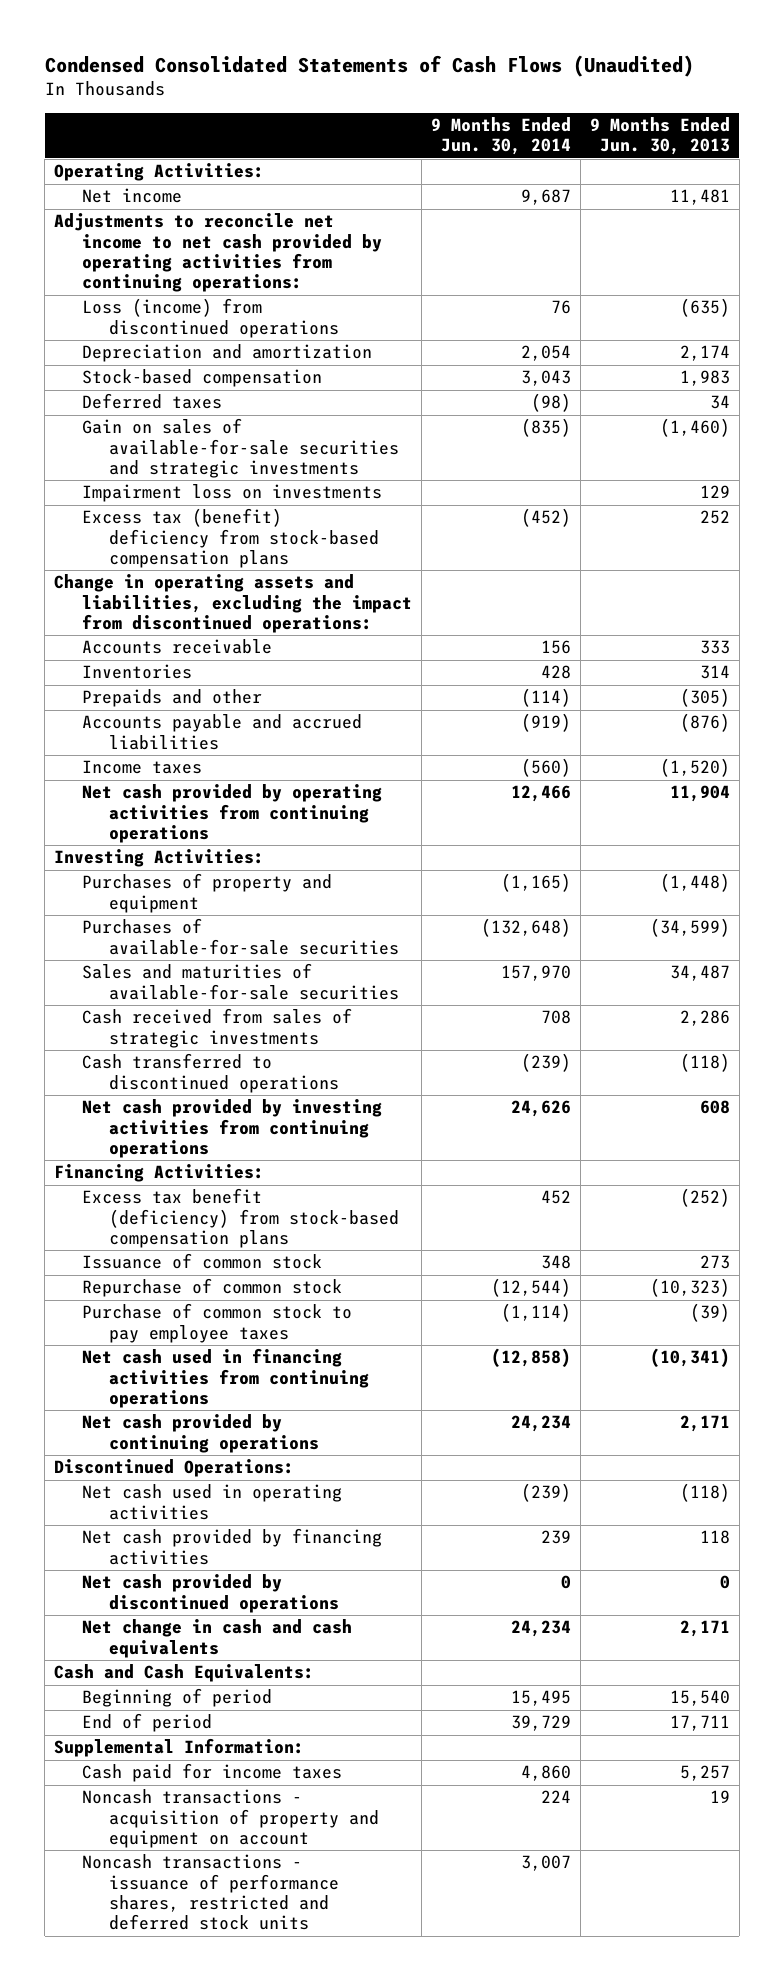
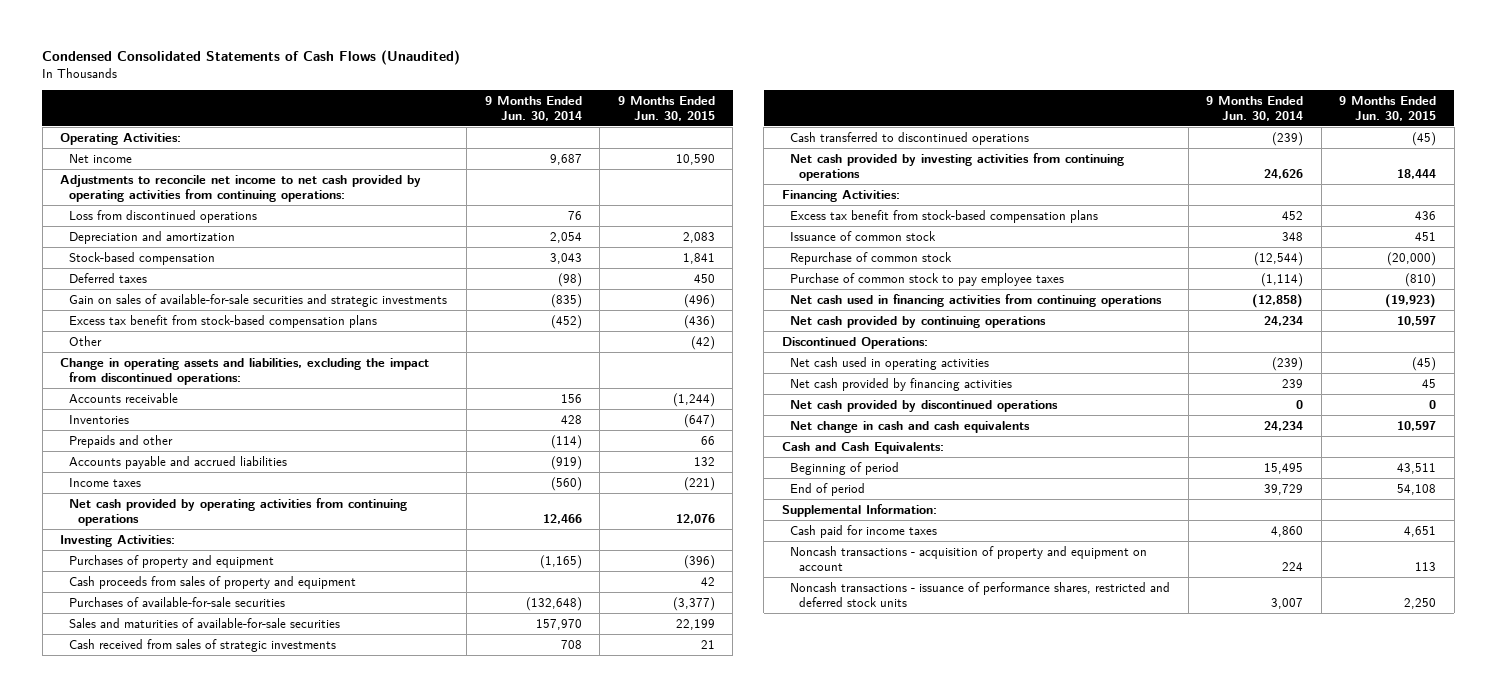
[589,117,730,156] 9 Months Ended Jun. 30, 2013 -> none
none -> [617,95,715,121] 9 Months Ended Jun. 30, 2015
[81,298,340,338] Loss (income) from discontinued operations -> [68,209,257,223] Loss from discontinued operations
[81,484,382,503] Impairment loss on investments -> none
[81,508,380,569] Excess tax (benefit) deficiency from stock-based compensation plans -> [68,314,377,328] Excess tax benefit from stock-based compensation plans
none -> [68,335,102,346] Other
none -> [68,575,356,589] Cash proceeds from sales of property and equipment
[81,1188,400,1249] Excess tax benefit (deficiency) from stock-based compensation plans -> [790,209,1099,223] Excess tax benefit from stock-based compensation plans

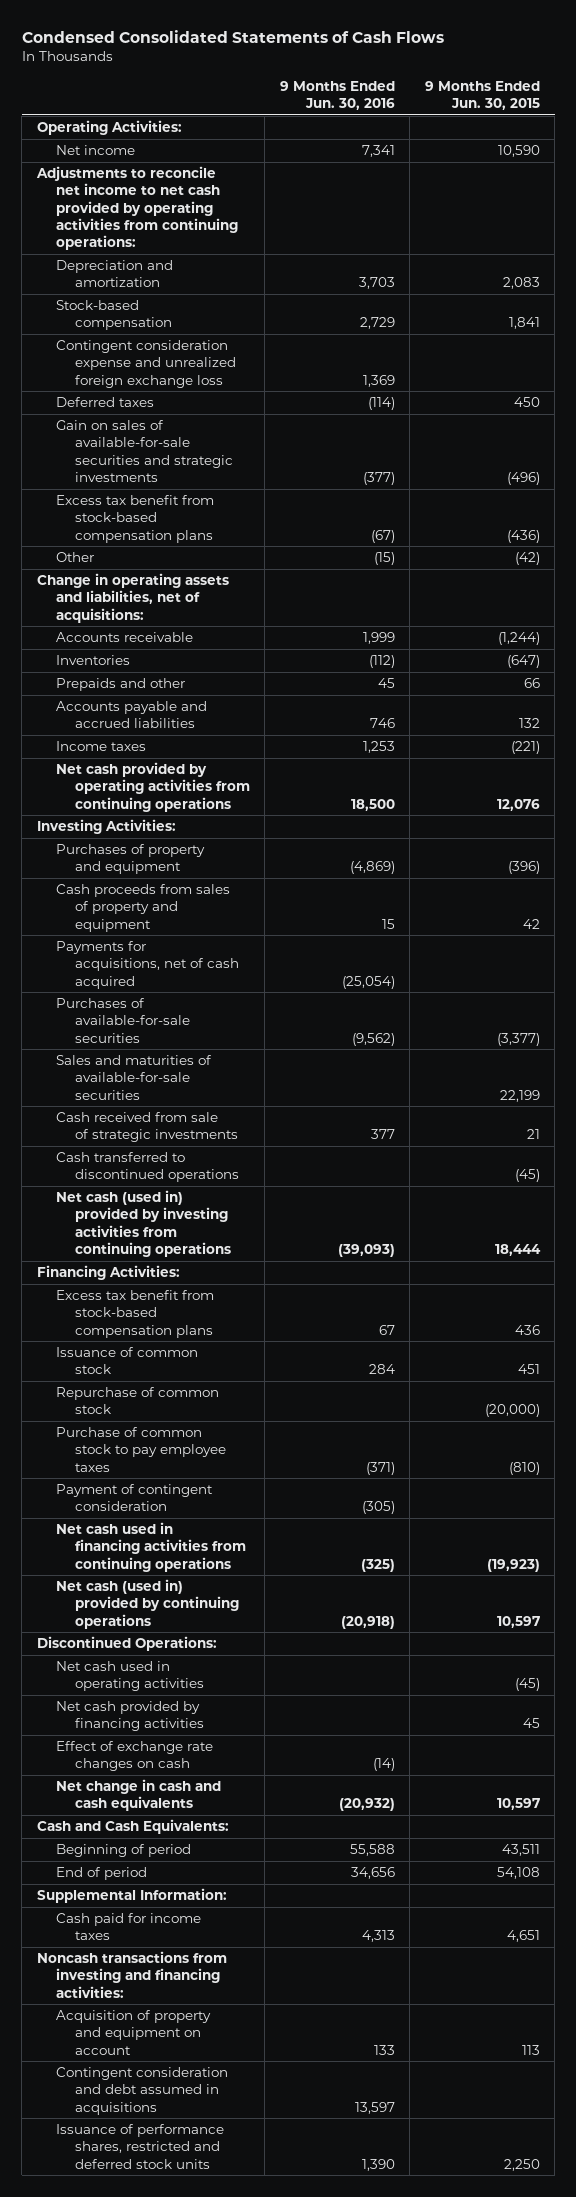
[42,50,461,66] Condensed Consolidated Statements of Cash Flows (Unaudited) -> [21,29,444,43] Condensed Consolidated Statements of Cash Flows
[484,95,582,121] 9 Months Ended Jun. 30, 2014 -> none
none -> [279,80,395,111] 9 Months Ended Jun. 30, 2016
[68,209,257,223] Loss from discontinued operations -> none
none -> [55,340,236,388] Contingent consideration expense and unrealized foreign exchange loss
[60,357,430,385] Change in operating assets and liabilities, excluding the impact from discontinued operations: -> [36,573,229,623] Change in operating assets and liabilities, net of acquisitions:
none -> [55,941,239,989] Payments for acquisitions, net of cash acquired
[68,638,336,652] Cash received from sales of strategic investments -> [55,1112,238,1143] Cash received from sale of strategic investments
[790,152,1125,181] Net cash provided by investing activities from continuing operations -> [55,1190,231,1258] Net cash (used in) provided by investing activities from continuing operations
none -> [55,1484,213,1512] Payment of contingent consideration
[790,315,1047,328] Net cash provided by continuing operations -> [55,1579,239,1629] Net cash (used in) provided by continuing operations
[790,399,1059,412] Net cash provided by discontinued operations -> none
none -> [55,1741,213,1772] Effect of exchange rate changes on cash
none -> [36,1951,227,1998] Noncash transactions from investing and financing activities:
[790,545,1148,571] Noncash transactions - acquisition of property and equipment on account -> [55,2010,211,2055] Acquisition of property and equipment on account
none -> [55,2067,228,2115] Contingent consideration and debt assumed in acquisitions
[790,581,1171,607] Noncash transactions - issuance of performance shares, restricted and deferred stock units -> [55,2124,224,2169] Issuance of performance shares, restricted and deferred stock units

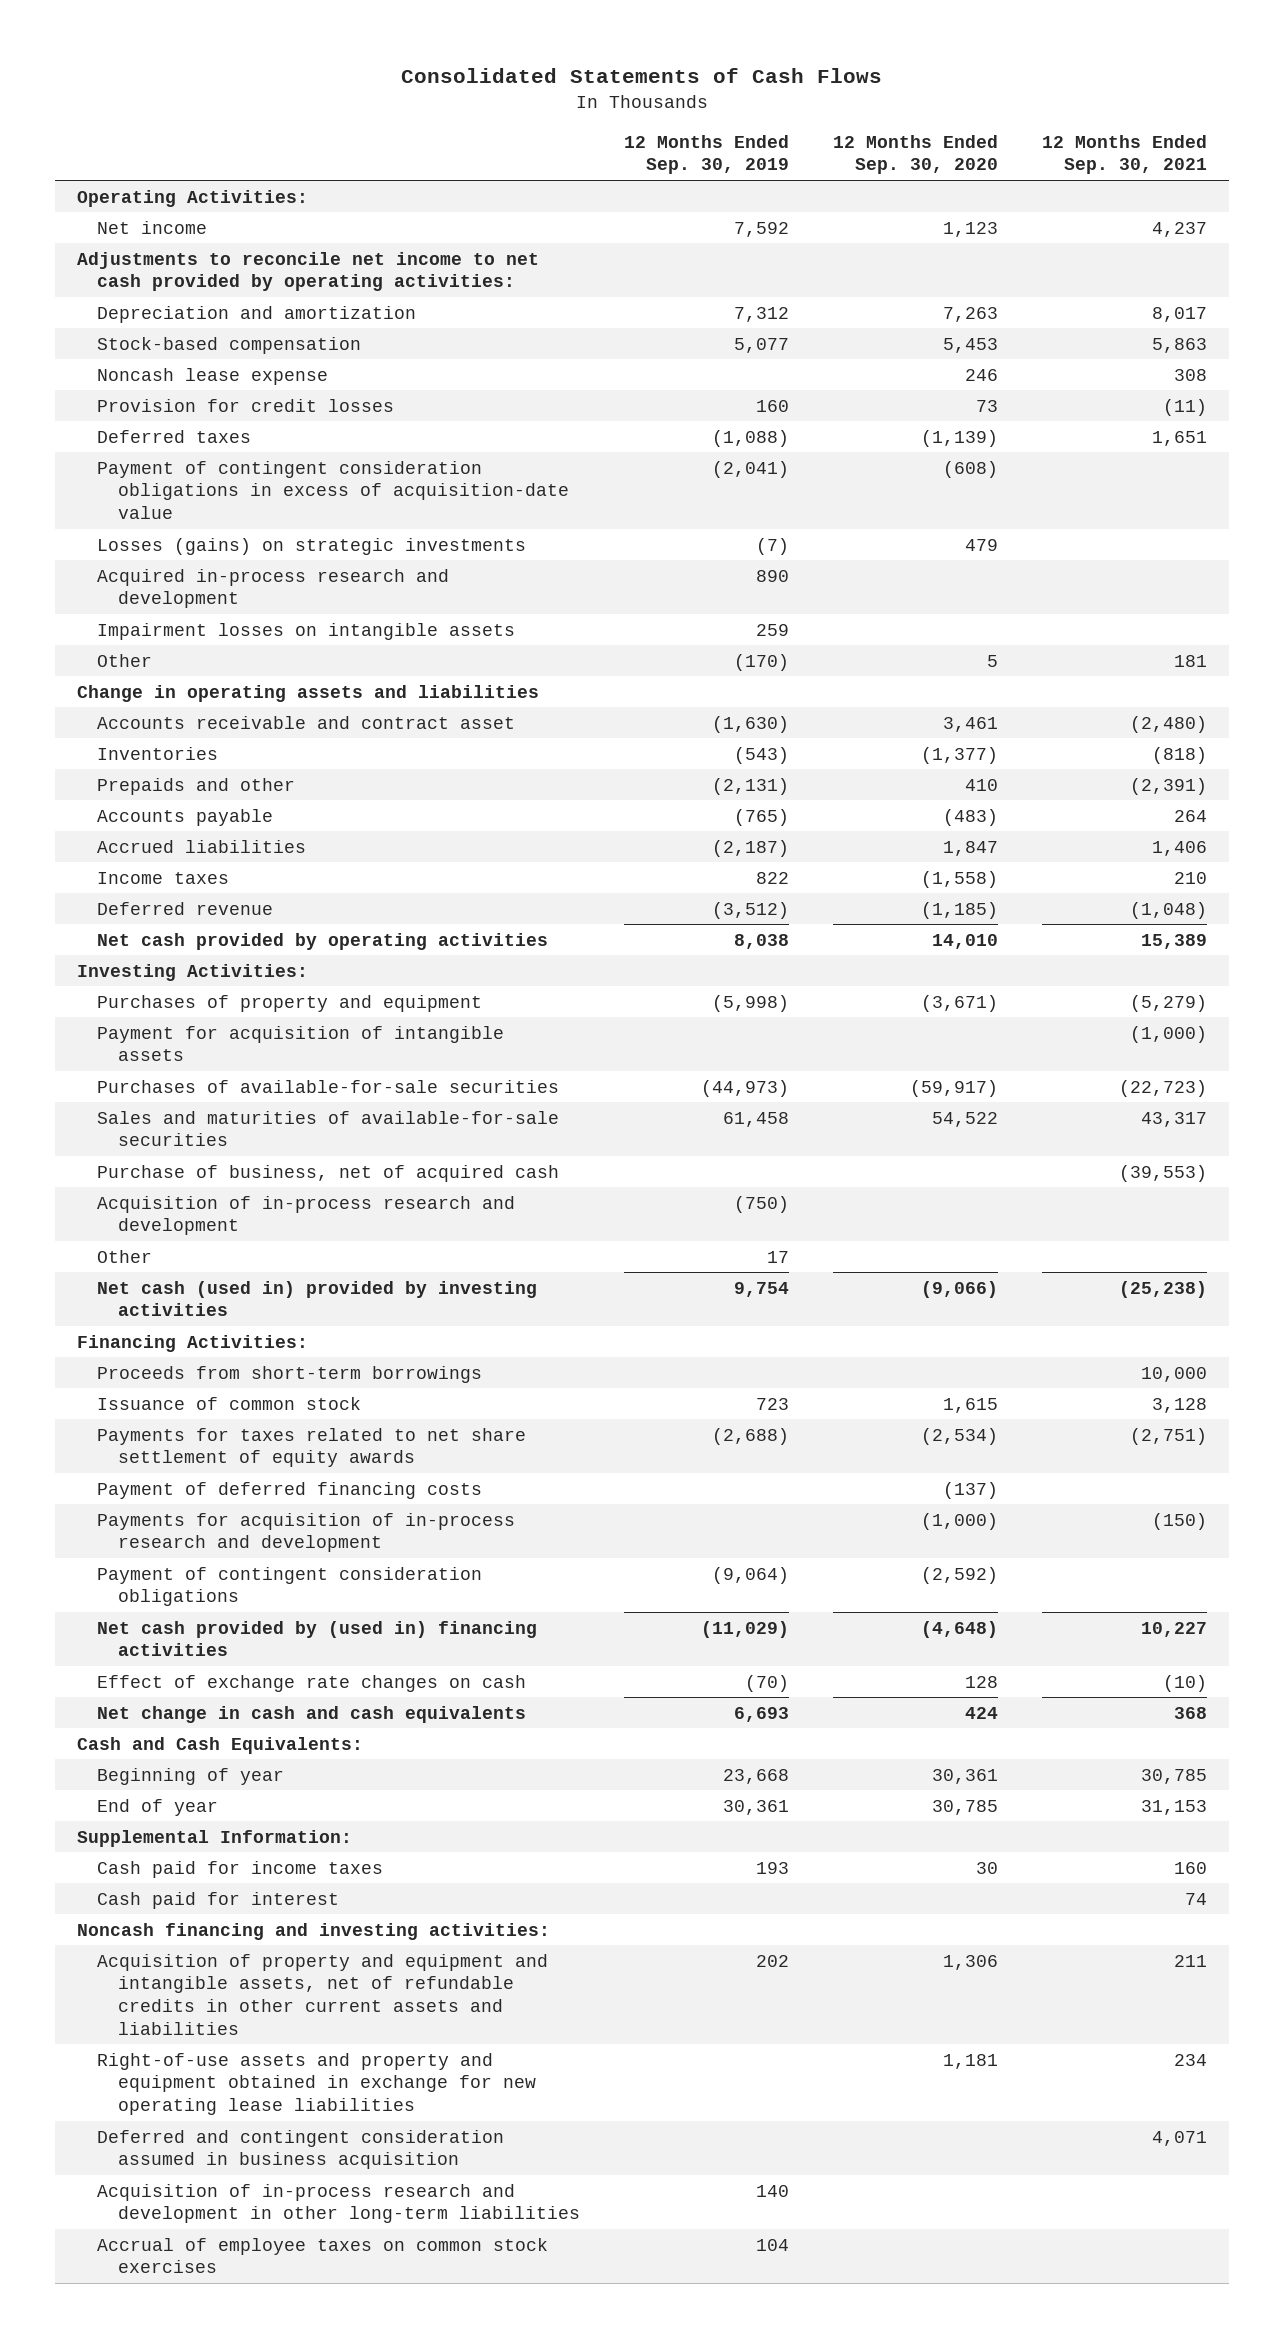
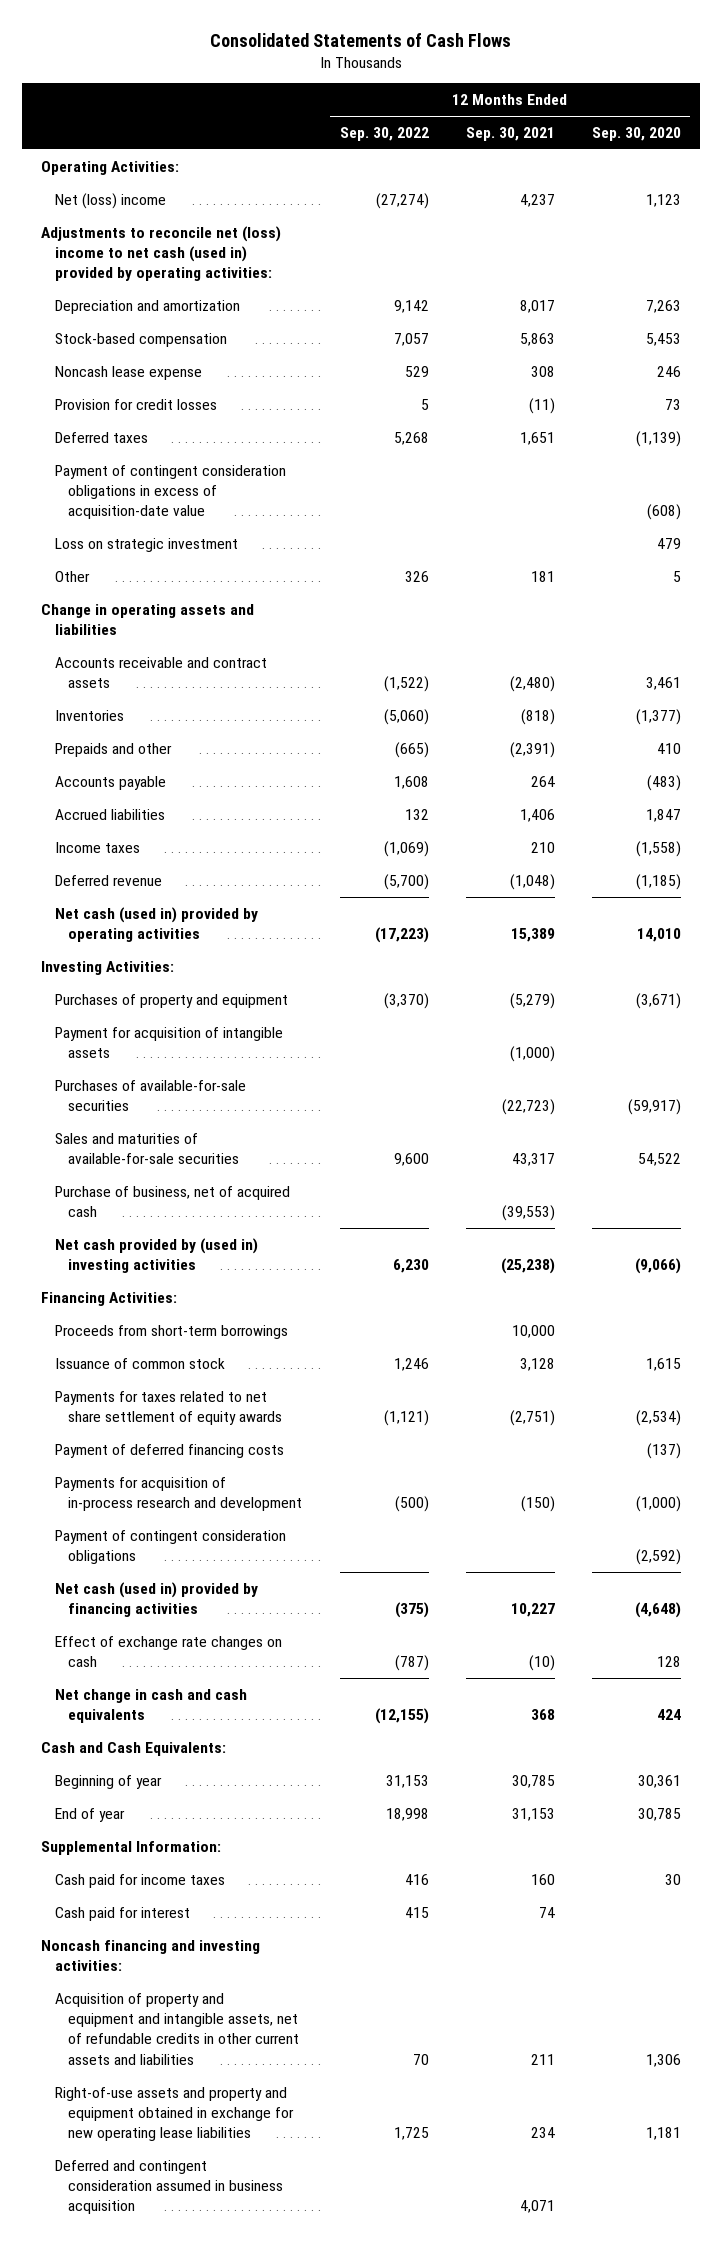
[623,134,789,175] 12 Months Ended Sep. 30, 2019 -> none
none -> [339,126,429,141] Sep. 30, 2022
[97,220,208,234] Net income -> [54,192,166,209] Net (loss) income
[77,251,540,292] Adjustments to reconcile net income to net cash provided by operating activities: -> [41,225,282,282] Adjustments to reconcile net (loss) income to net cash (used in) provided by operating activities:
[97,568,450,609] Acquired in-process research and development -> none
[97,622,516,640] Impairment losses on intangible assets -> none
[97,537,527,555] Losses (gains) on strategic investments -> [54,537,238,552] Loss on strategic investment
[97,715,516,729] Accounts receivable and contract asset -> [54,656,267,689] Accounts receivable and contract assets
[97,932,549,950] Net cash provided by operating activities -> [54,906,258,943] Net cash (used in) provided by operating activities
[97,1195,516,1236] Acquisition of in-process research and development -> none
[97,1249,153,1263] Other -> none
[97,1280,538,1317] Net cash (used in) provided by investing activities -> [54,1237,258,1274] Net cash provided by (used in) investing activities
[97,1620,538,1657] Net cash provided by (used in) financing activities -> [54,1581,258,1618] Net cash (used in) provided by financing activities
[97,2183,580,2224] Acquisition of in-process research and development in other long-term liabilities -> none
[97,2237,549,2274] Accrual of employee taxes on common stock exercises -> none

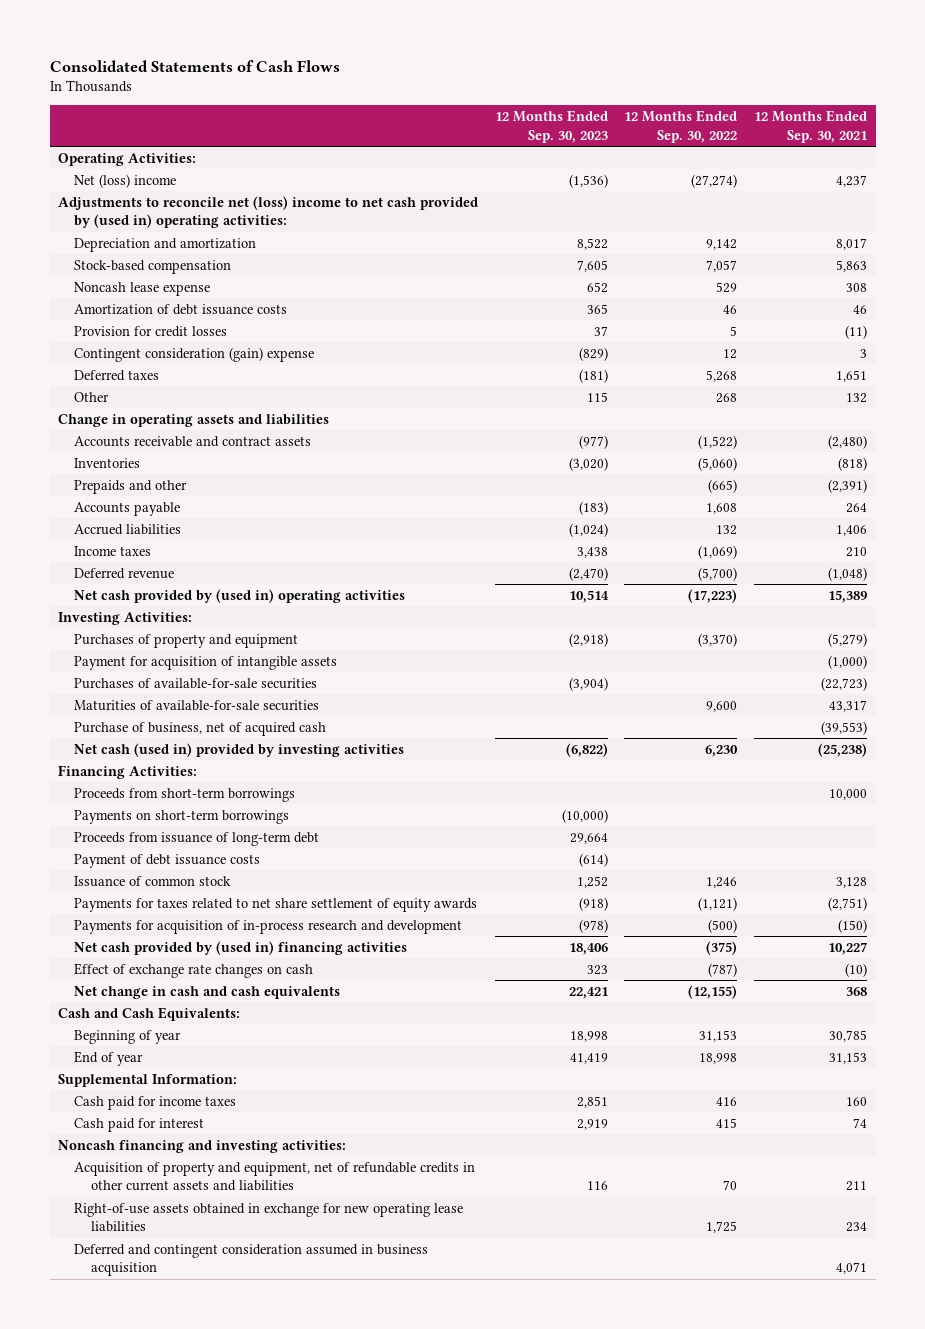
[592,126,682,141] Sep. 30, 2020 -> none
none -> [494,110,608,143] 12 Months Ended Sep. 30, 2023
[41,225,282,282] Adjustments to reconcile net (loss) income to net cash (used in) provided by operating activities: -> [57,195,478,229] Adjustments to reconcile net (loss) income to net cash provided by (used in) operating activities:
none -> [74,303,288,315] Amortization of debt issuance costs
none -> [74,346,315,362] Contingent consideration (gain) expense
[54,464,286,520] Payment of contingent consideration obligations in excess of acquisition-date value -> none
[54,537,238,552] Loss on strategic investment -> none
[404,570,429,582] 326 -> [716,392,738,403] 268
[530,570,555,582] 181 -> [846,392,868,403] 132
[54,906,258,943] Net cash (used in) provided by operating activities -> [74,588,406,603] Net cash provided by (used in) operating activities
[54,1132,240,1165] Sales and maturities of available-for-sale securities -> [74,699,320,711] Maturities of available-for-sale securities
[54,1237,258,1274] Net cash provided by (used in) investing activities -> [74,742,405,757] Net cash (used in) provided by investing activities
none -> [74,809,290,824] Payments on short-term borrowings
none -> [74,831,320,846] Proceeds from issuance of long-term debt
none -> [74,853,261,868] Payment of debt issuance costs
[54,1443,284,1458] Payment of deferred financing costs -> none
[54,1529,286,1565] Payment of contingent consideration obligations -> none
[54,1581,258,1618] Net cash (used in) provided by financing activities -> [74,940,408,955] Net cash provided by (used in) financing activities
[54,1992,300,2065] Acquisition of property and equipment and intangible assets, net of refundable credits in other current assets and liabilities -> [74,1161,476,1192] Acquisition of property and equipment, net of refundable credits in other current assets and liabilities
[54,2086,295,2142] Right-of-use assets and property and equipment obtained in exchange for new operating lease liabilities -> [74,1202,464,1233] Right-of-use assets obtained in exchange for new operating lease liabilities

